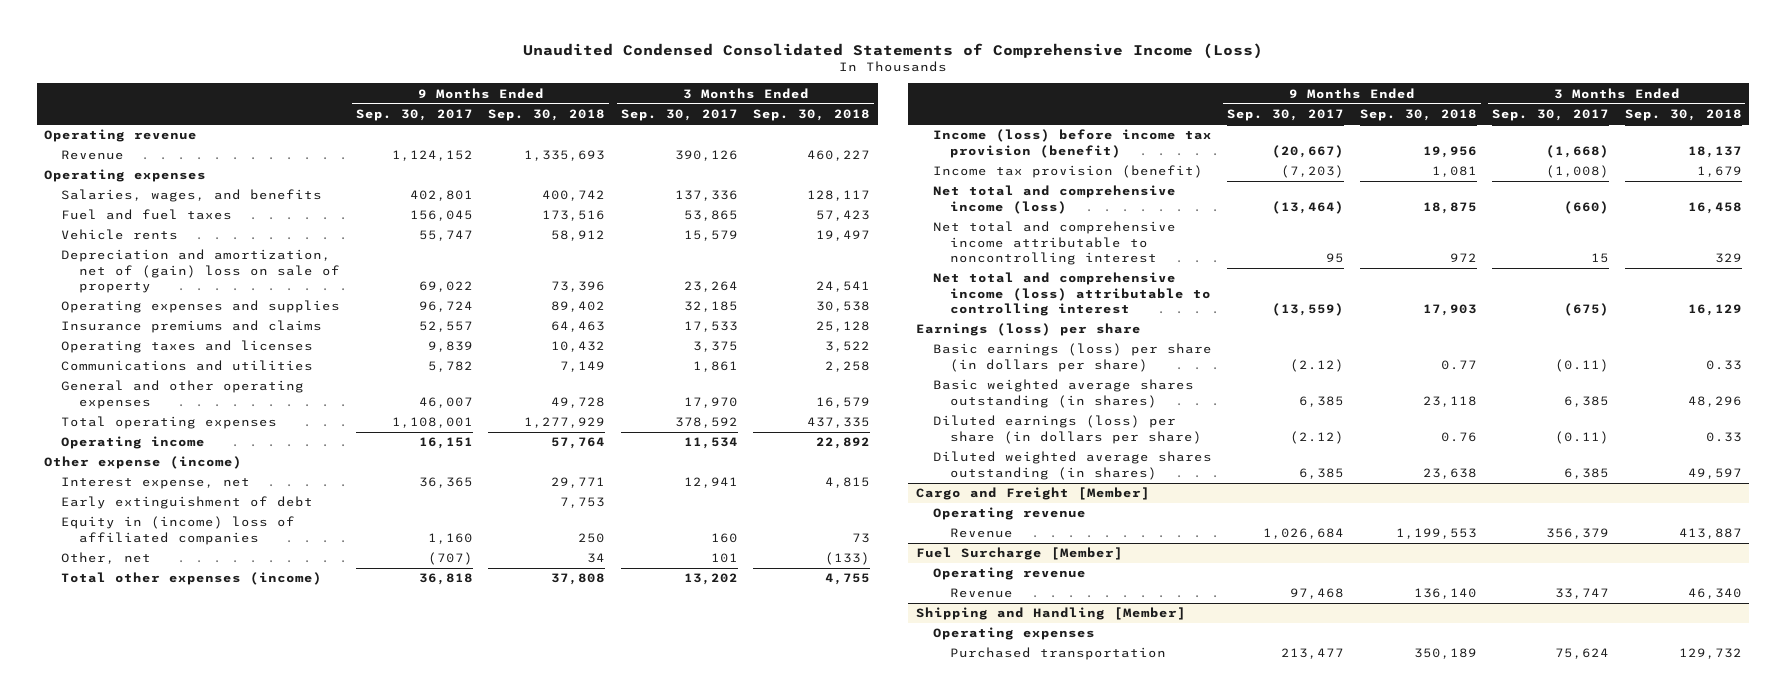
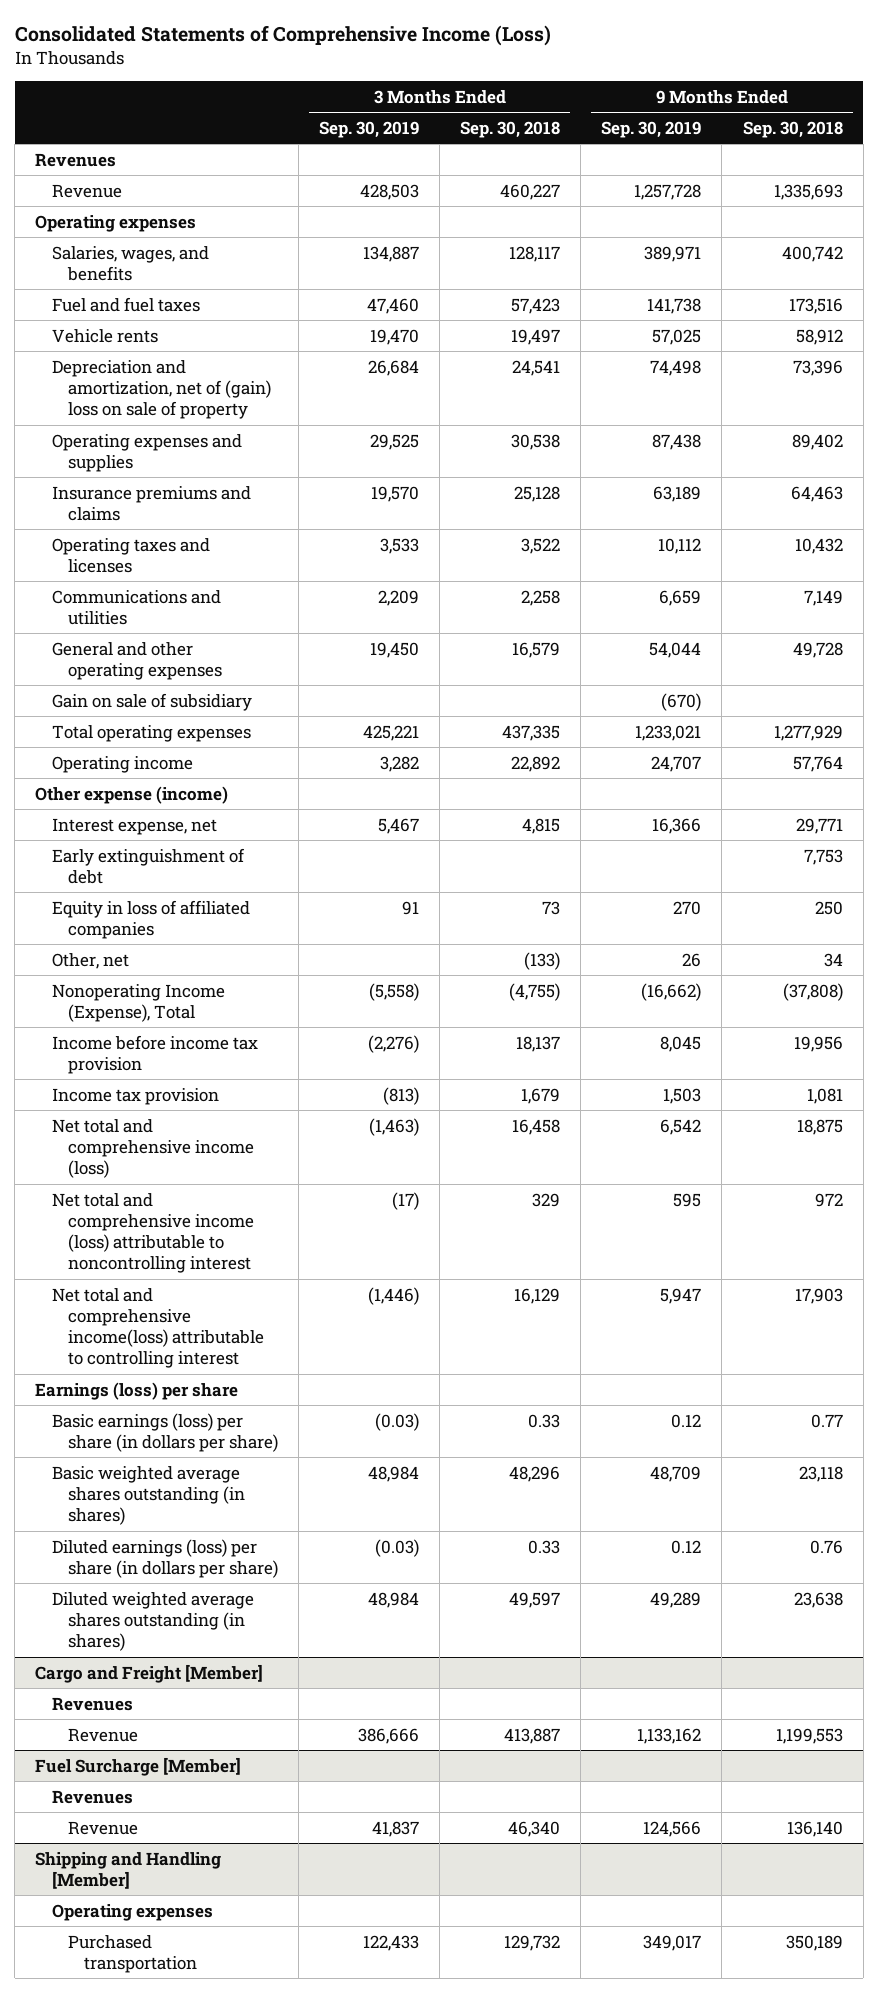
[522,43,1263,60] Unaudited Condensed Consolidated Statements of Comprehensive Income (Loss) -> [14,25,551,47] Consolidated Statements of Comprehensive Income (Loss)
[355,109,473,122] Sep. 30, 2017 -> none
[620,109,738,122] Sep. 30, 2017 -> none
none -> [318,120,419,138] Sep. 30, 2019
none -> [601,120,702,138] Sep. 30, 2019
[44,129,198,143] Operating revenue -> [35,152,117,167] Revenues
none -> [51,692,252,711] Gain on sale of subsidiary
[61,516,296,545] Equity in (income) loss of affiliated companies -> [51,899,250,939] Equity in loss of affiliated companies
[61,572,323,586] Total other expenses (income) -> [51,983,225,1022] Nonoperating Income (Expense), Total
[551,573,606,586] 37,808 -> [782,982,843,1001] (37,808)
[825,573,871,586] 4,755 -> [509,982,561,1001] (4,755)
[932,129,1212,158] Income (loss) before income tax provision (benefit) -> [51,1034,258,1074] Income before income tax provision
[932,165,1203,179] Income tax provision (benefit) -> [51,1087,219,1105] Income tax provision
[932,221,1176,266] Net total and comprehensive income attributable to noncontrolling interest -> [51,1192,254,1274] Net total and comprehensive income (loss) attributable to noncontrolling interest
[932,272,1211,317] Net total and comprehensive income (loss) attributable to controlling interest -> [51,1287,264,1369] Net total and comprehensive income(loss) attributable to controlling interest
[932,507,1086,521] Operating revenue -> [51,1696,133,1711] Revenues
[932,567,1086,581] Operating revenue -> [51,1789,133,1804] Revenues

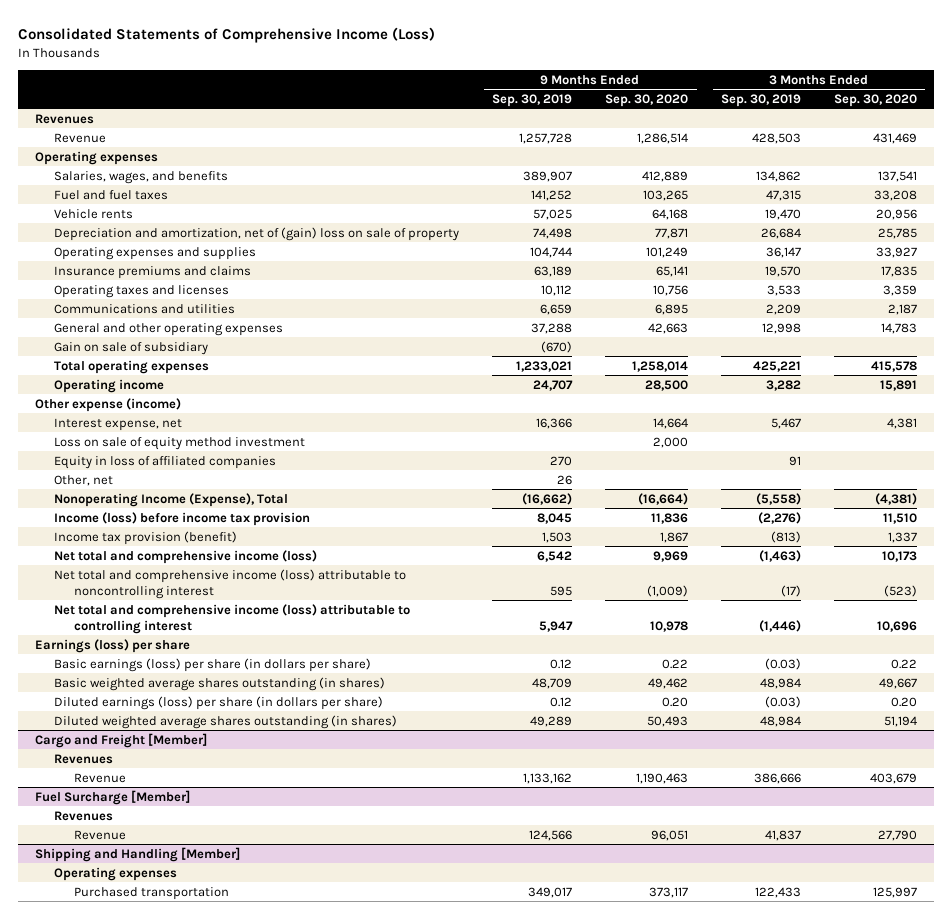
[460,120,561,138] Sep. 30, 2018 -> none
[742,120,843,138] Sep. 30, 2018 -> none
none -> [605,93,689,107] Sep. 30, 2020
none -> [834,93,918,107] Sep. 30, 2020
[362,245,419,262] 134,887 -> [756,170,802,182] 134,862
[644,245,702,262] 389,971 -> [523,170,573,182] 389,907
[366,297,419,314] 47,460 -> [766,189,802,201] 47,315
[647,297,702,314] 141,738 -> [531,189,573,201] 141,252
[369,433,419,450] 29,525 -> [766,246,802,258] 36,147
[652,433,702,450] 87,438 -> [530,246,573,258] 104,744
[369,641,419,658] 19,450 -> [762,322,802,334] 12,998
[649,641,702,658] 54,044 -> [531,322,573,334] 37,288
[51,847,245,884] Early extinguishment of debt -> none
none -> [54,436,306,450] Loss on sale of equity method investment
[51,1034,258,1074] Income before income tax provision -> [54,511,311,526] Income (loss) before income tax provision
[51,1087,219,1105] Income tax provision -> [54,530,238,545] Income tax provision (benefit)
[51,1287,264,1369] Net total and comprehensive income(loss) attributable to controlling interest -> [54,603,411,634] Net total and comprehensive income (loss) attributable to controlling interest

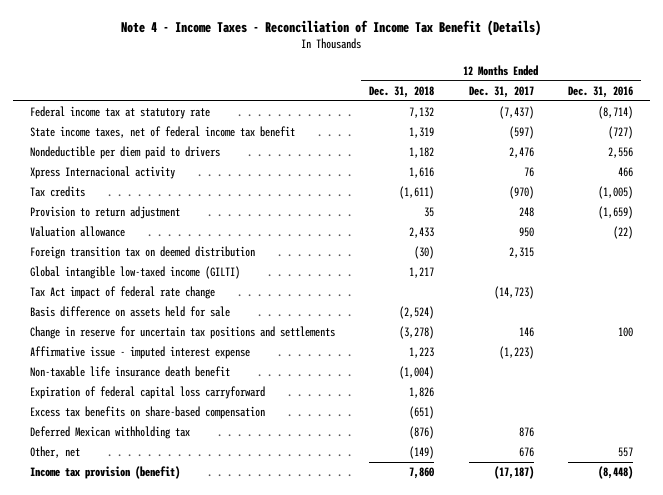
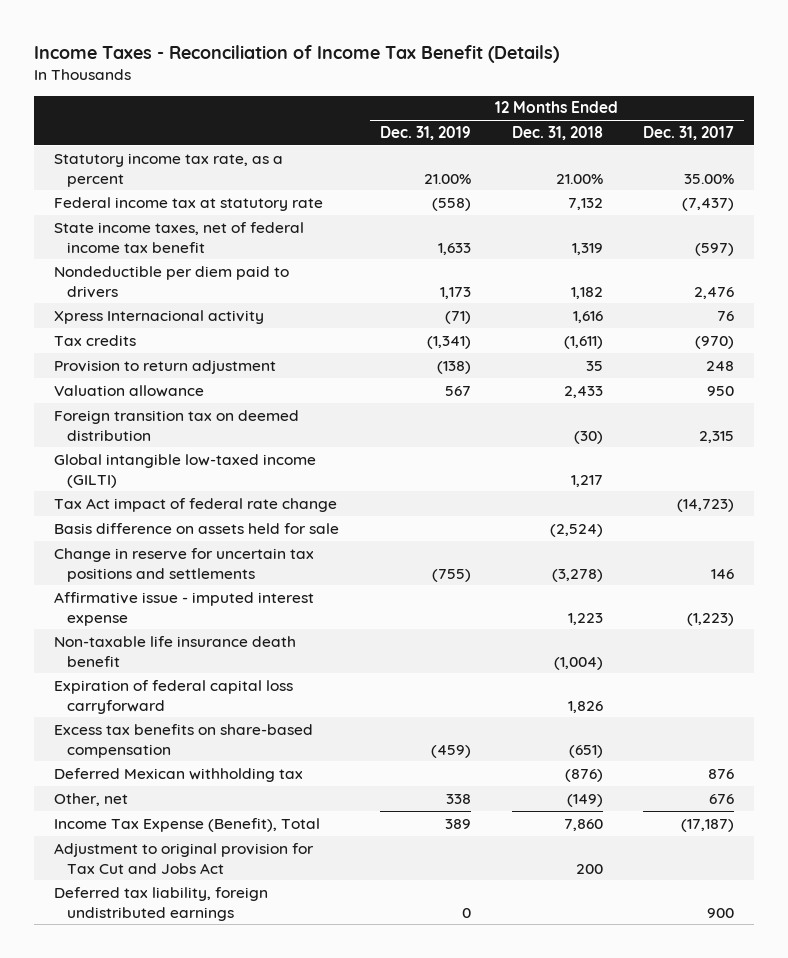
[121,19,542,36] Note 4 - Income Taxes - Reconciliation of Income Tax Benefit (Details) -> [34,44,560,63] Income Taxes - Reconciliation of Income Tax Benefit (Details)
[567,85,633,98] Dec. 31, 2016 -> none
none -> [379,126,471,141] Dec. 31, 2019
none -> [54,152,284,187] Statutory income tax rate, as a percent
[30,466,181,480] Income tax provision (benefit) -> [54,817,321,832] Income Tax Expense (Benefit), Total
none -> [54,842,315,874] Adjustment to original provision for Tax Cut and Jobs Act
none -> [54,886,269,921] Deferred tax liability, foreign undistributed earnings

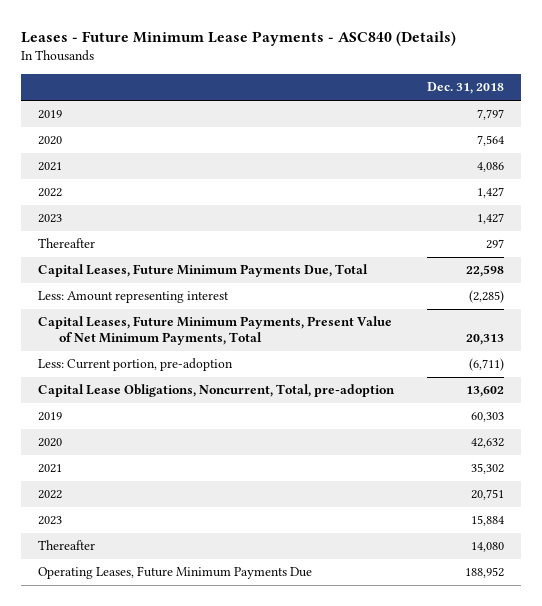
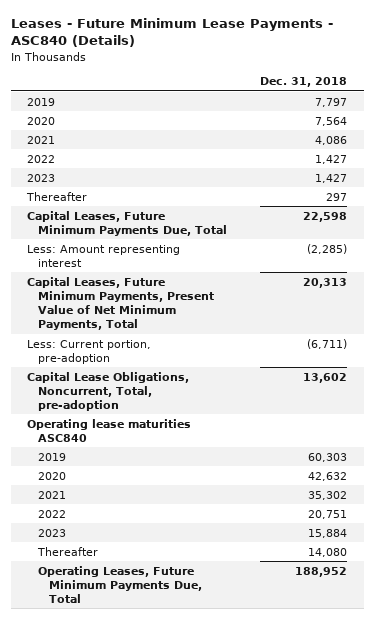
none -> [27,418,192,442] Operating lease maturities ASC840
[37,566,312,580] Operating Leases, Future Minimum Payments Due -> [37,565,202,603] Operating Leases, Future Minimum Payments Due, Total

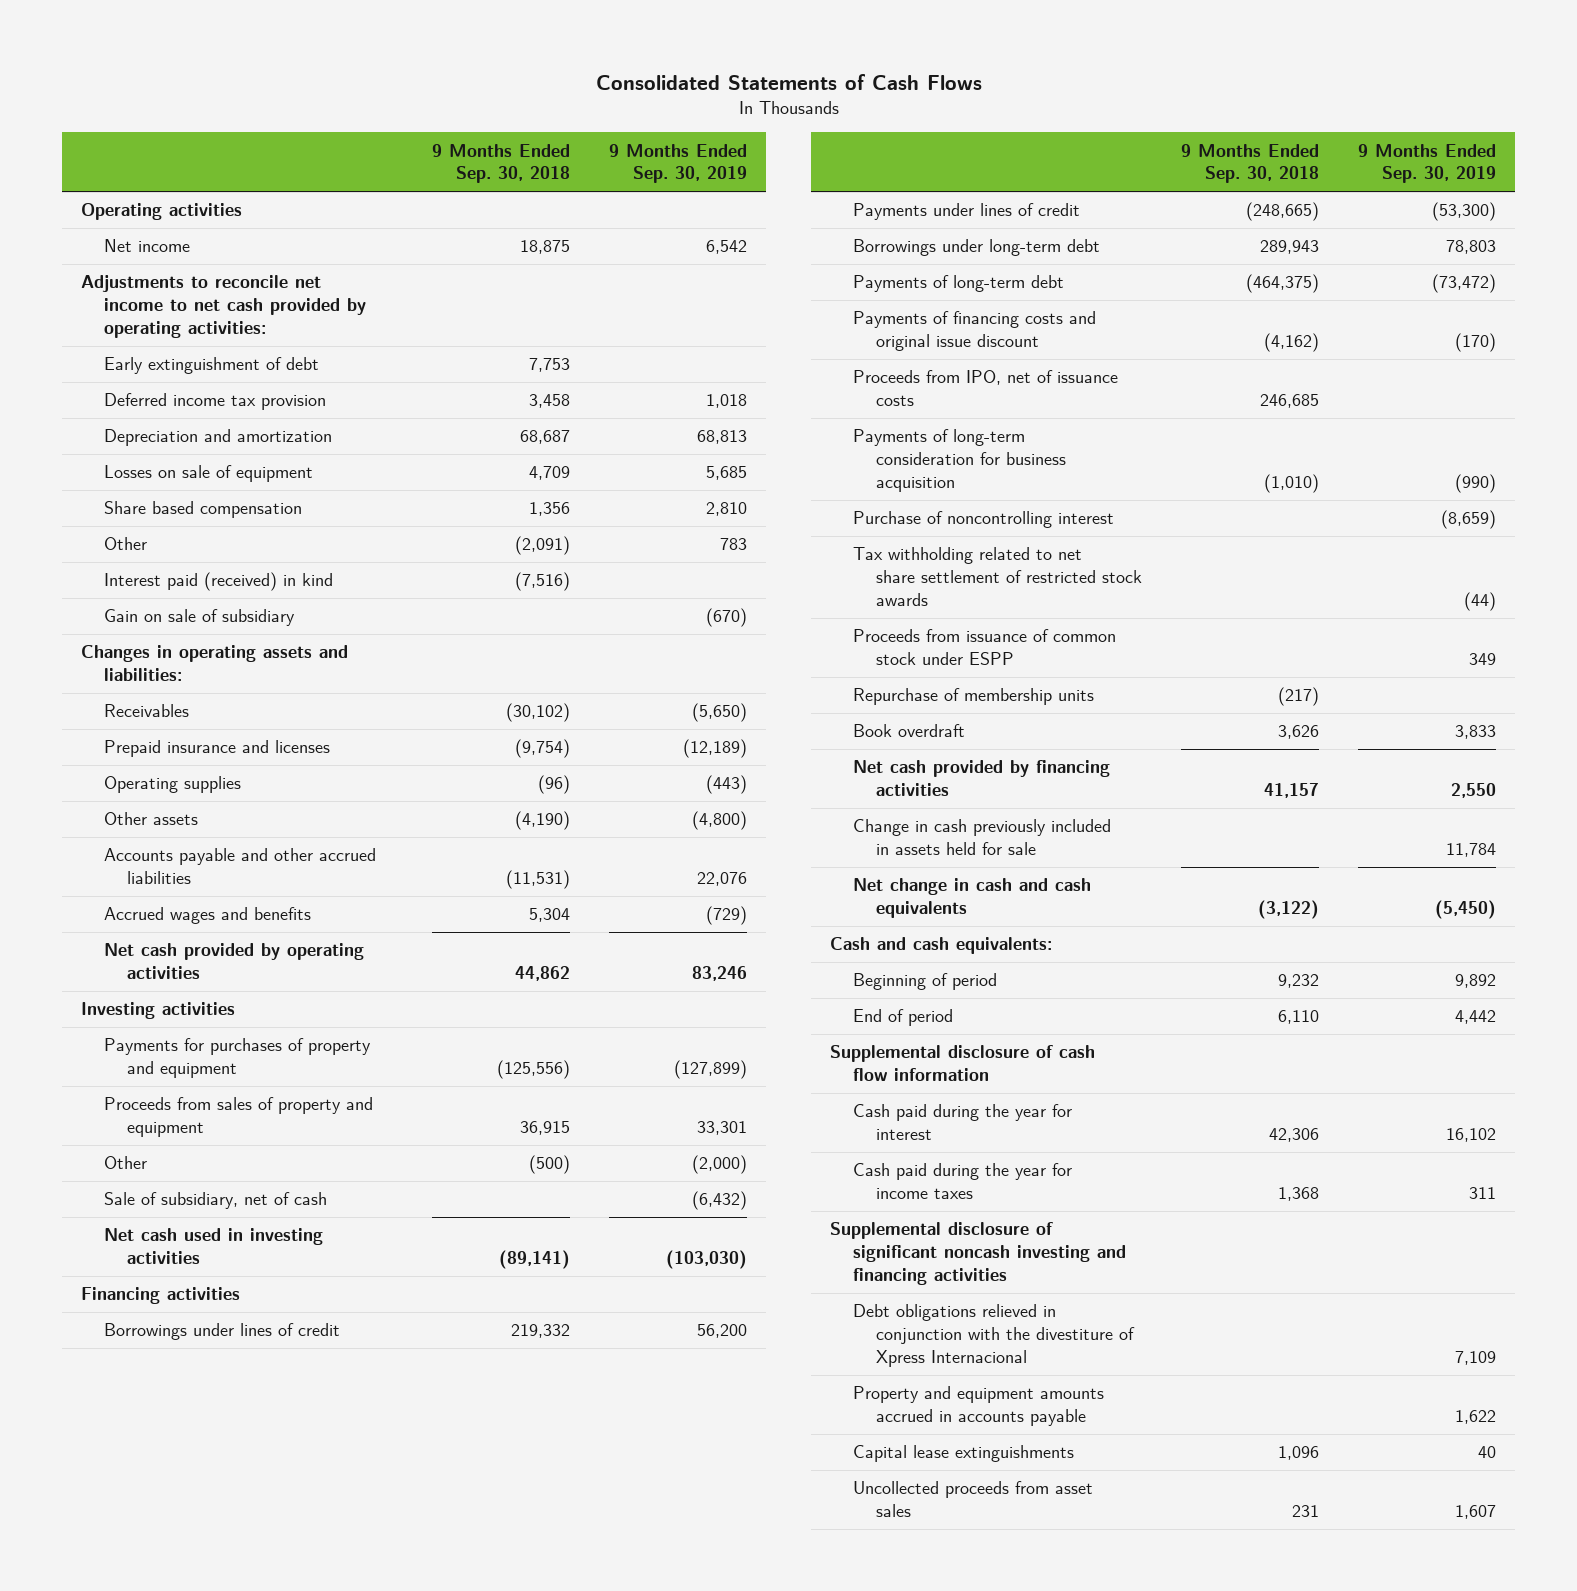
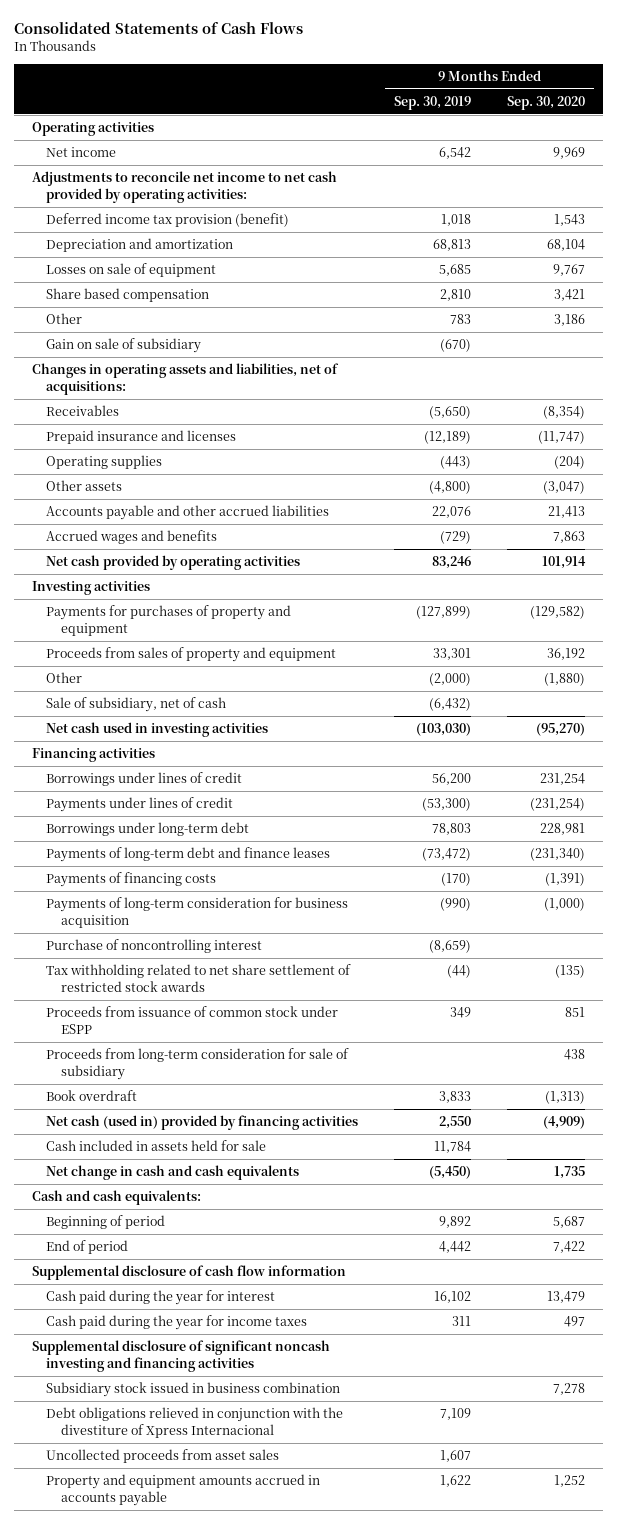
[431,143,570,184] 9 Months Ended Sep. 30, 2018 -> none
none -> [507,95,586,110] Sep. 30, 2020
[104,357,320,375] Early extinguishment of debt -> none
[104,393,327,411] Deferred income tax provision -> [46,213,290,228] Deferred income tax provision (benefit)
[104,572,334,592] Interest paid (received) in kind -> none
[81,645,349,682] Changes in operating assets and liabilities: -> [31,363,339,395] Changes in operating assets and liabilities, net of acquisitions:
[853,370,1119,407] Proceeds from IPO, net of issuance costs -> none
[853,275,1065,293] Payments of long-term debt -> [46,847,331,863] Payments of long-term debt and finance leases
[853,311,1097,352] Payments of financing costs and original issue discount -> [46,872,217,888] Payments of financing costs
[853,688,1095,706] Repurchase of membership units -> none
none -> [46,1048,350,1080] Proceeds from long-term consideration for sale of subsidiary
[853,760,1111,797] Net cash provided by financing activities -> [46,1115,359,1131] Net cash (used in) provided by financing activities
[853,819,1112,856] Change in cash previously included in assets held for sale -> [46,1140,267,1152] Cash included in assets held for sale
none -> [46,1382,341,1398] Subsidiary stock issued in business combination
[853,1445,1075,1463] Capital lease extinguishments -> none
[853,1386,1105,1427] Property and equipment amounts accrued in accounts payable -> [46,1474,321,1506] Property and equipment amounts accrued in accounts payable

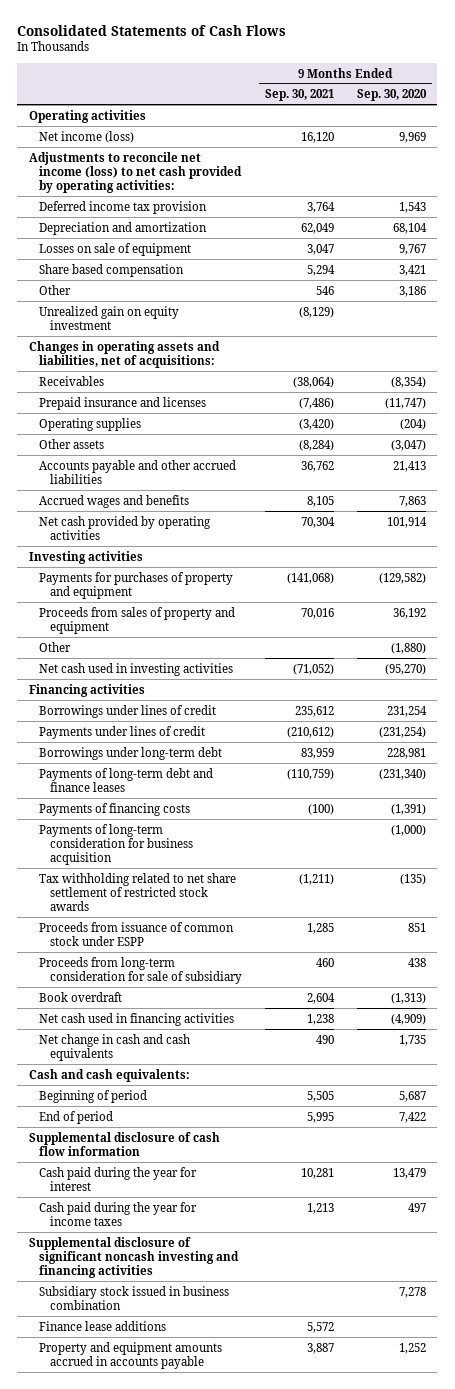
[394,95,472,110] Sep. 30, 2019 -> none
none -> [264,89,334,102] Sep. 30, 2021
[46,147,117,158] Net income -> [39,130,135,143] Net income (loss)
[31,171,337,203] Adjustments to reconcile net income to net cash provided by operating activities: -> [29,151,243,193] Adjustments to reconcile net income (loss) to net cash provided by operating activities:
[46,213,290,228] Deferred income tax provision (benefit) -> [39,200,208,214] Deferred income tax provision
[46,338,202,354] Gain on sale of subsidiary -> none
none -> [39,305,180,330] Unrealized gain on equity investment
[46,697,227,713] Sale of subsidiary, net of cash -> none
[46,939,263,954] Purchase of noncontrolling interest -> none
[46,1140,267,1152] Cash included in assets held for sale -> none
[46,1115,359,1131] Net cash (used in) provided by financing activities -> [39,1012,235,1026] Net cash used in financing activities
[46,1407,344,1438] Debt obligations relieved in conjunction with the divestiture of Xpress Internacional -> none
[46,1449,280,1464] Uncollected proceeds from asset sales -> none
none -> [39,1320,167,1331] Finance lease additions

